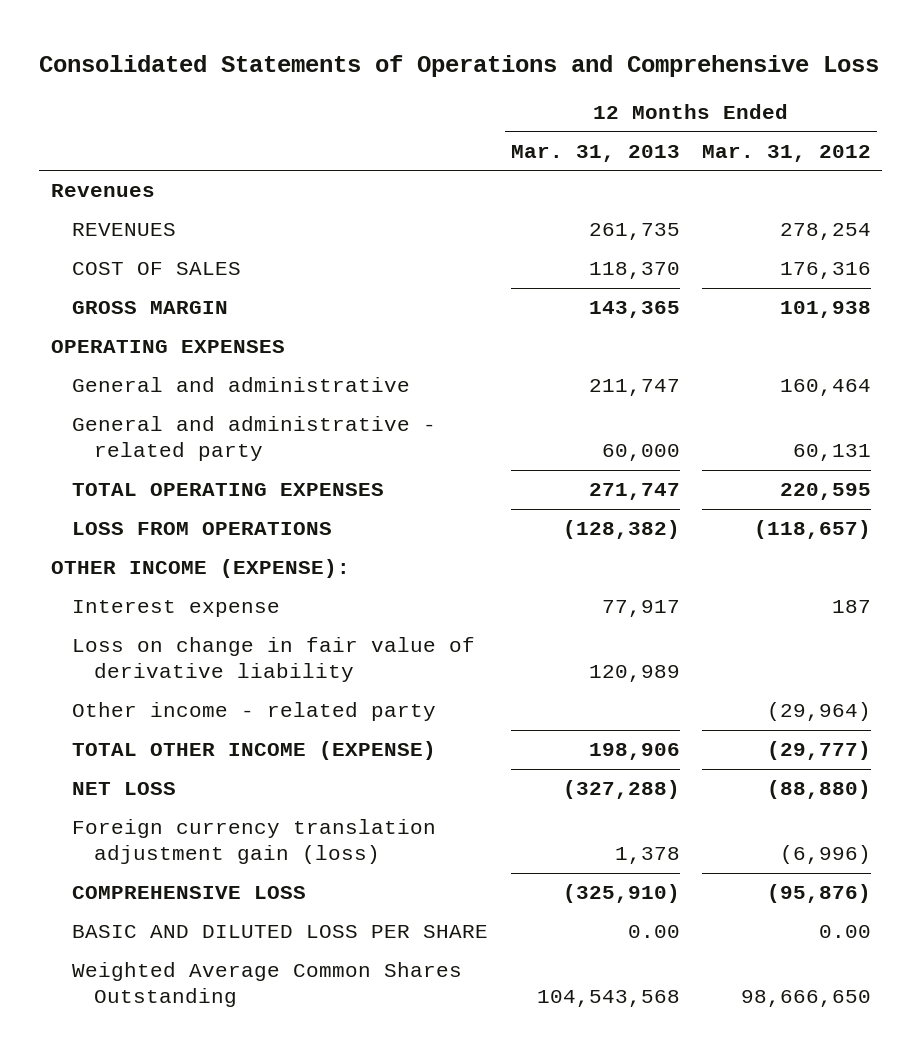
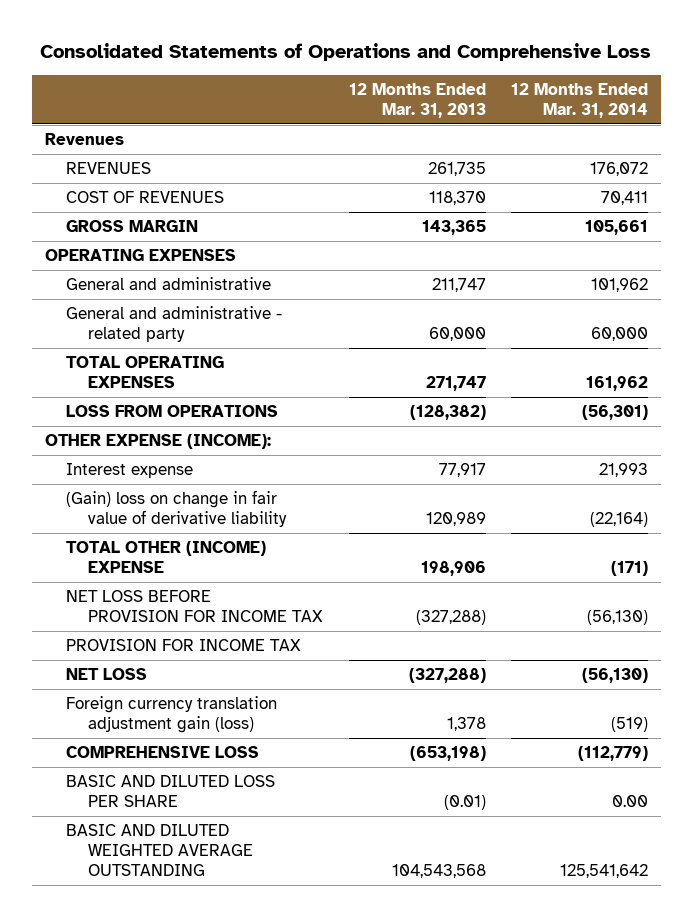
[702,144,872,162] Mar. 31, 2012 -> none
none -> [510,83,648,118] 12 Months Ended Mar. 31, 2014
[72,262,242,276] COST OF SALES -> [66,191,225,204] COST OF REVENUES
[50,559,350,579] OTHER INCOME (EXPENSE): -> [44,434,271,450] OTHER EXPENSE (INCOME):
[72,702,437,722] Other income - related party -> none
[72,637,476,683] Loss on change in fair value of derivative liability -> [66,490,288,528] (Gain) loss on change in fair value of derivative liability
[72,741,437,761] TOTAL OTHER INCOME (EXPENSE) -> [66,541,267,574] TOTAL OTHER (INCOME) EXPENSE
none -> [66,590,324,623] NET LOSS BEFORE PROVISION FOR INCOME TAX
none -> [66,639,302,652] PROVISION FOR INCOME TAX
[562,884,680,904] (325,910) -> [409,746,486,762] (653,198)
[627,925,680,939] 0.00 -> [443,795,486,811] (0.01)
[72,962,463,1008] Weighted Average Common Shares Outstanding -> [66,824,254,877] BASIC AND DILUTED WEIGHTED AVERAGE OUTSTANDING

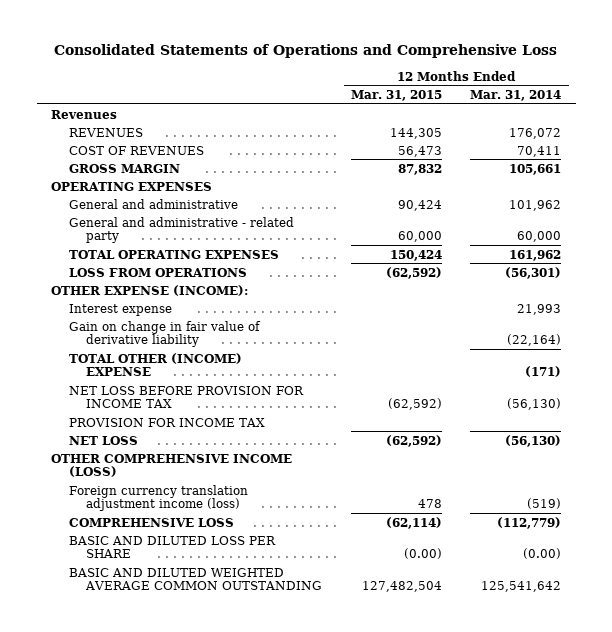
[348,83,486,118] 12 Months Ended Mar. 31, 2013 -> none
none -> [350,89,442,101] Mar. 31, 2015
[66,490,288,528] (Gain) loss on change in fair value of derivative liability -> [68,320,261,348] Gain on change in fair value of derivative liability
none -> [51,453,293,478] OTHER COMPREHENSIVE INCOME (LOSS)
[66,696,278,734] Foreign currency translation adjustment gain (loss) -> [68,484,248,512] Foreign currency translation adjustment income (loss)
[611,795,648,808] 0.00 -> [523,548,562,560] (0.00)
[66,824,254,877] BASIC AND DILUTED WEIGHTED AVERAGE OUTSTANDING -> [68,567,323,591] BASIC AND DILUTED WEIGHTED AVERAGE COMMON OUTSTANDING

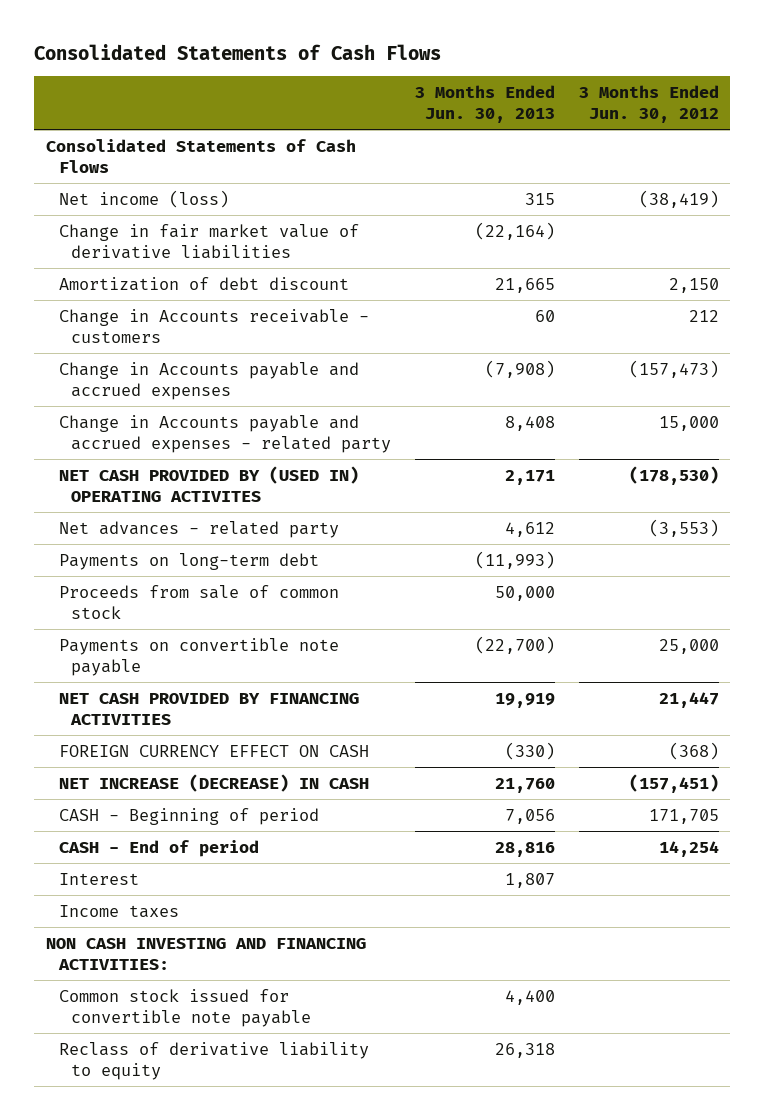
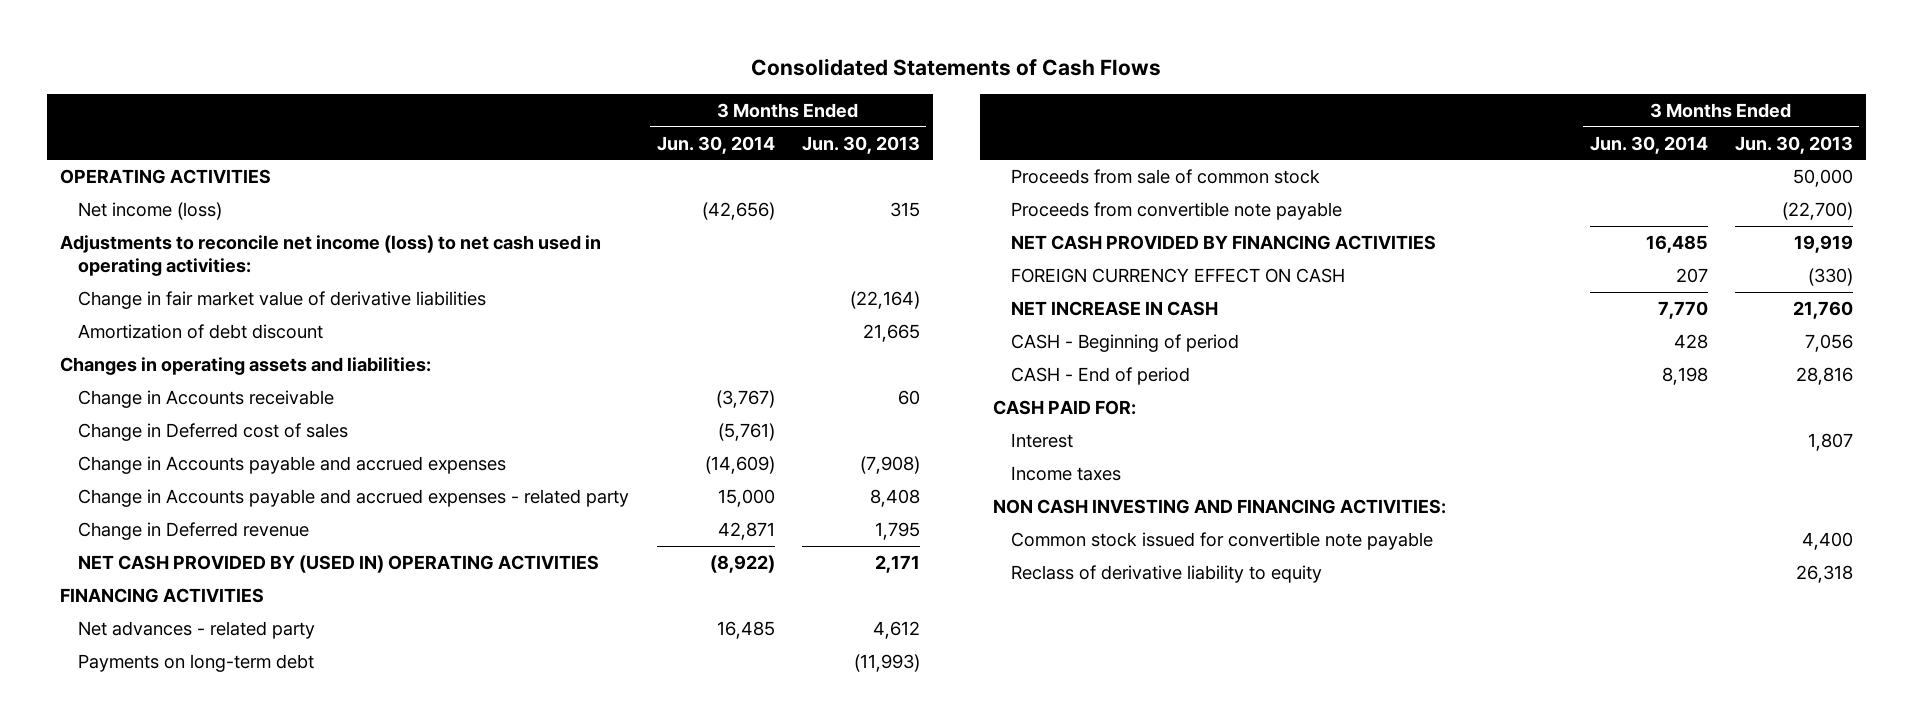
[578,84,719,123] 3 Months Ended Jun. 30, 2012 -> none
none -> [656,135,775,154] Jun. 30, 2014
[46,138,357,173] Consolidated Statements of Cash Flows -> none
none -> [60,168,272,184] OPERATING ACTIVITIES
none -> [60,234,602,276] Adjustments to reconcile net income (loss) to net cash used in operating activities:
none -> [60,356,432,375] Changes in operating assets and liabilities:
[58,308,369,343] Change in Accounts receivable - customers -> [78,389,335,408] Change in Accounts receivable
none -> [78,422,349,441] Change in Deferred cost of sales
none -> [78,521,310,540] Change in Deferred revenue
[58,465,359,502] NET CASH PROVIDED BY (USED IN) OPERATING ACTIVITES -> [78,554,600,573] NET CASH PROVIDED BY (USED IN) OPERATING ACTIVITIES
none -> [60,587,265,603] FINANCING ACTIVITIES
[58,637,339,676] Payments on convertible note payable -> [1011,201,1343,220] Proceeds from convertible note payable
[58,773,369,792] NET INCREASE (DECREASE) IN CASH -> [1011,300,1219,316] NET INCREASE IN CASH
none -> [993,399,1137,415] CASH PAID FOR:

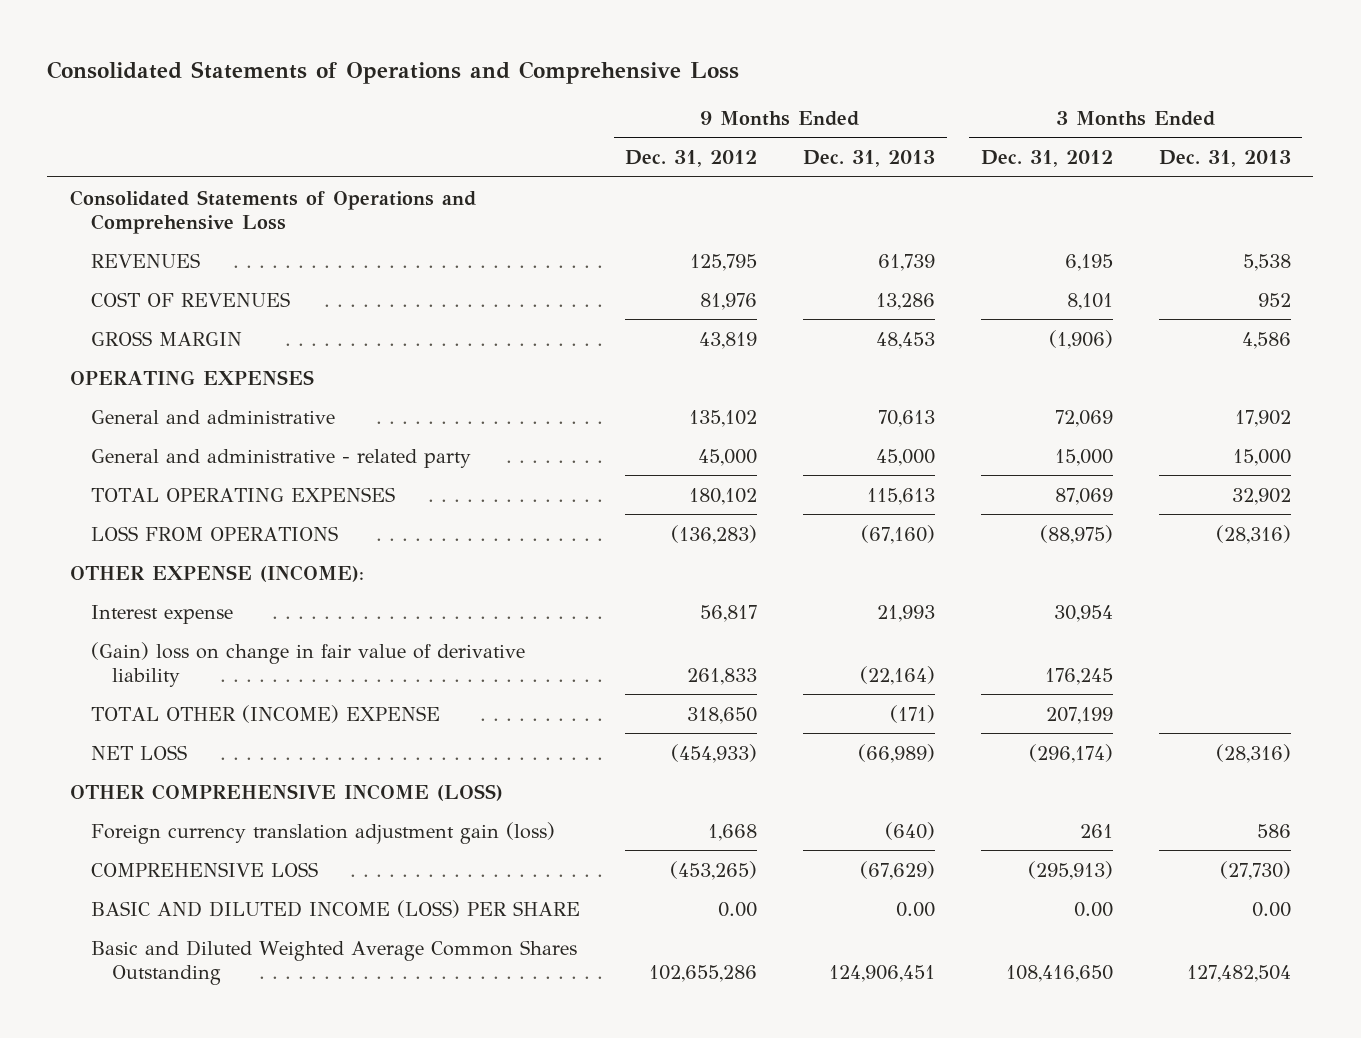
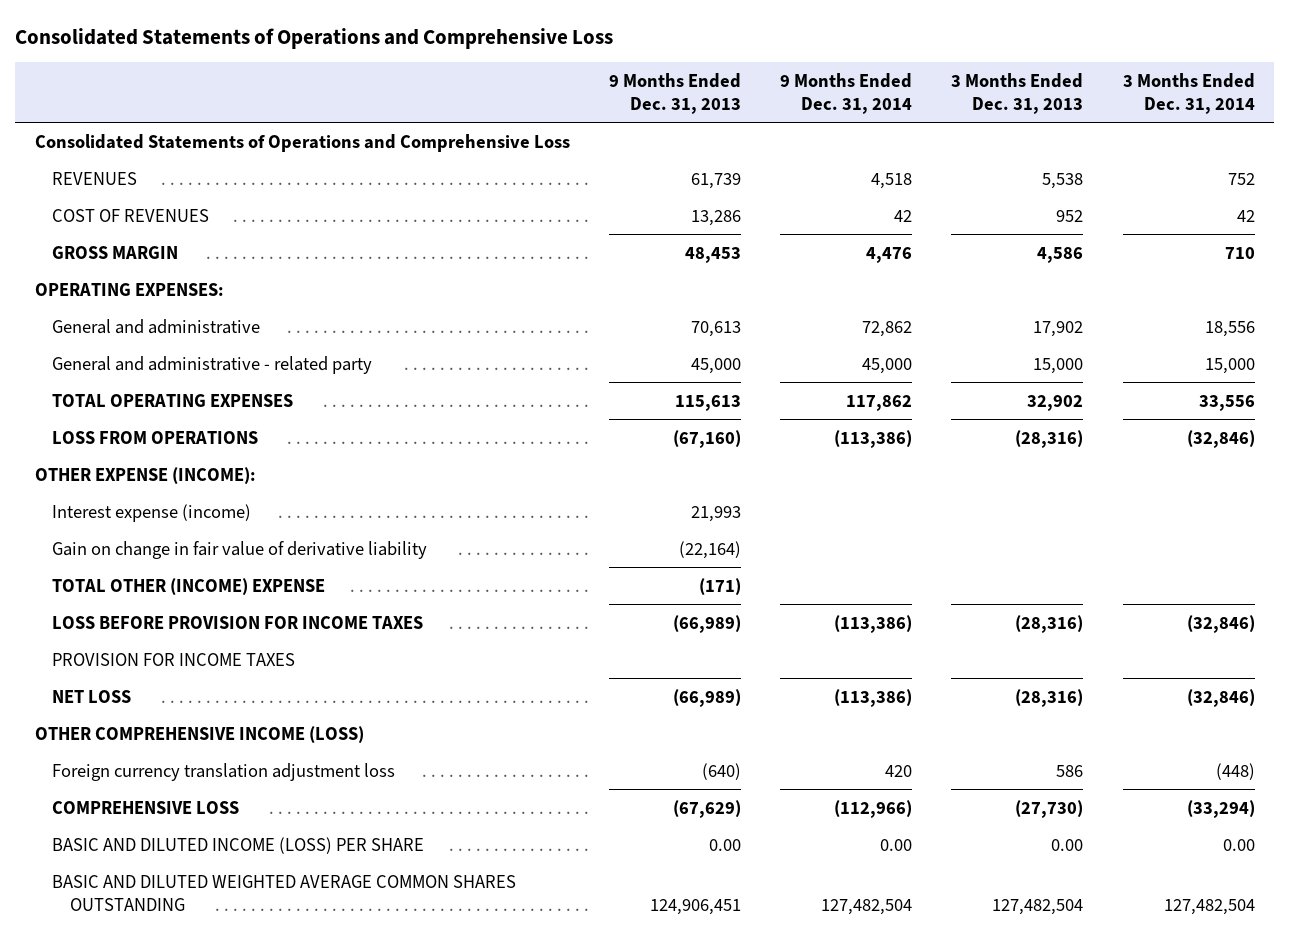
[625,150,758,168] Dec. 31, 2012 -> none
[980,150,1113,168] Dec. 31, 2012 -> none
none -> [780,72,913,114] 9 Months Ended Dec. 31, 2014
none -> [1122,72,1255,114] 3 Months Ended Dec. 31, 2014
[69,369,314,385] OPERATING EXPENSES -> [34,282,224,296] OPERATING EXPENSES:
[90,604,233,624] Interest expense -> [52,503,252,522] Interest expense (income)
[90,641,525,687] (Gain) loss on change in fair value of derivative liability -> [52,540,428,559] Gain on change in fair value of derivative liability
none -> [52,615,424,629] LOSS BEFORE PROVISION FOR INCOME TAXES
none -> [52,652,296,666] PROVISION FOR INCOME TAXES
[90,821,555,844] Foreign currency translation adjustment gain (loss) -> [52,762,396,781] Foreign currency translation adjustment loss
[90,939,577,985] Basic and Diluted Weighted Average Common Shares Outstanding -> [52,874,517,911] BASIC AND DILUTED WEIGHTED AVERAGE COMMON SHARES OUTSTANDING

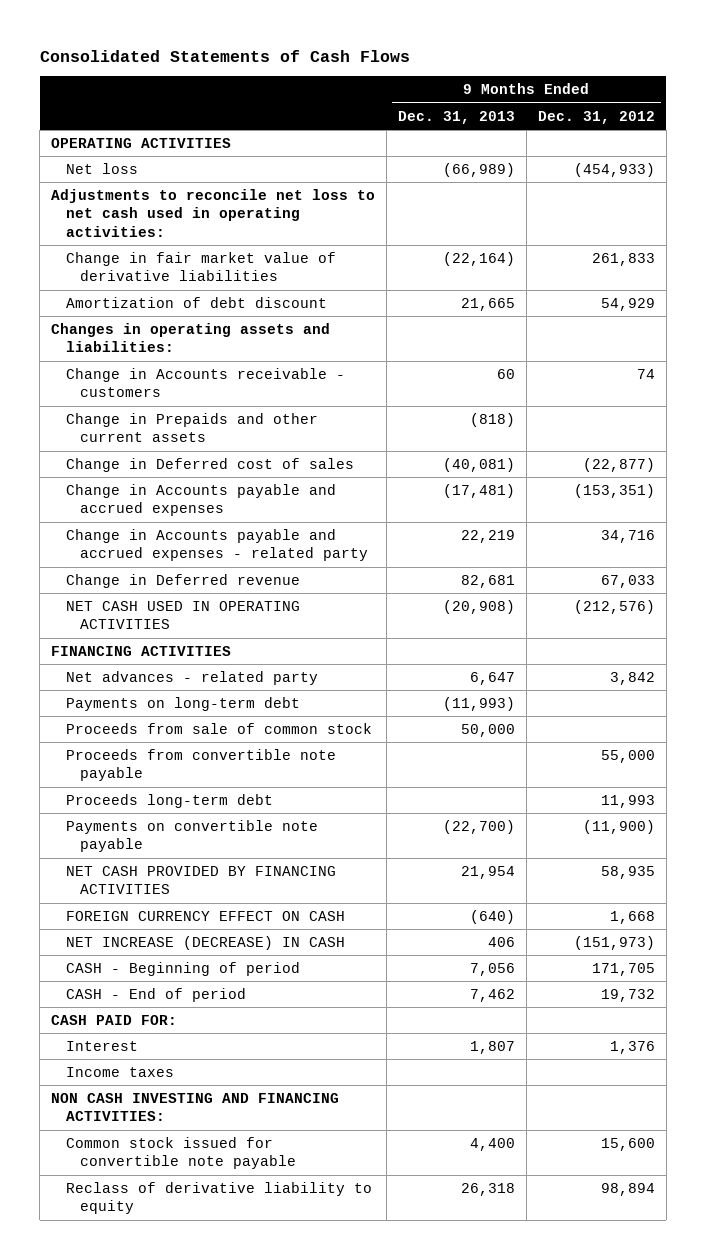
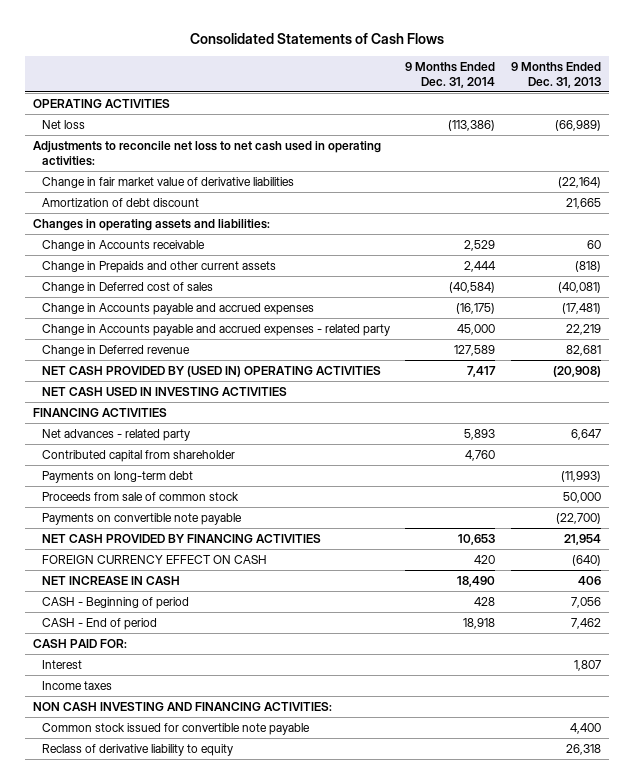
[537,110,655,124] Dec. 31, 2012 -> none
none -> [405,61,496,89] 9 Months Ended Dec. 31, 2014
[65,367,345,398] Change in Accounts receivable - customers -> [41,239,205,251] Change in Accounts receivable
[65,600,300,630] NET CASH USED IN OPERATING ACTIVITIES -> [41,365,381,377] NET CASH PROVIDED BY (USED IN) OPERATING ACTIVITIES
none -> [41,386,287,396] NET CASH USED IN INVESTING ACTIVITIES
none -> [41,449,235,462] Contributed capital from shareholder
[65,748,336,782] Proceeds from convertible note payable -> none
[65,793,273,808] Proceeds long-term debt -> none
[65,935,345,950] NET INCREASE (DECREASE) IN CASH -> [41,575,180,585] NET INCREASE IN CASH

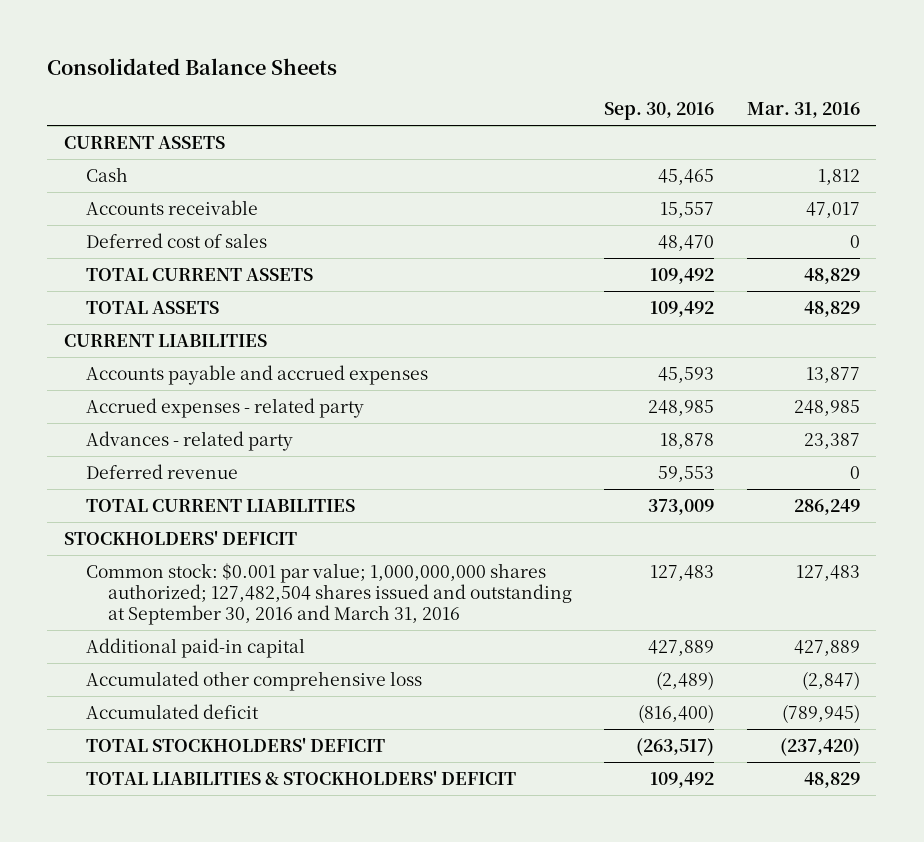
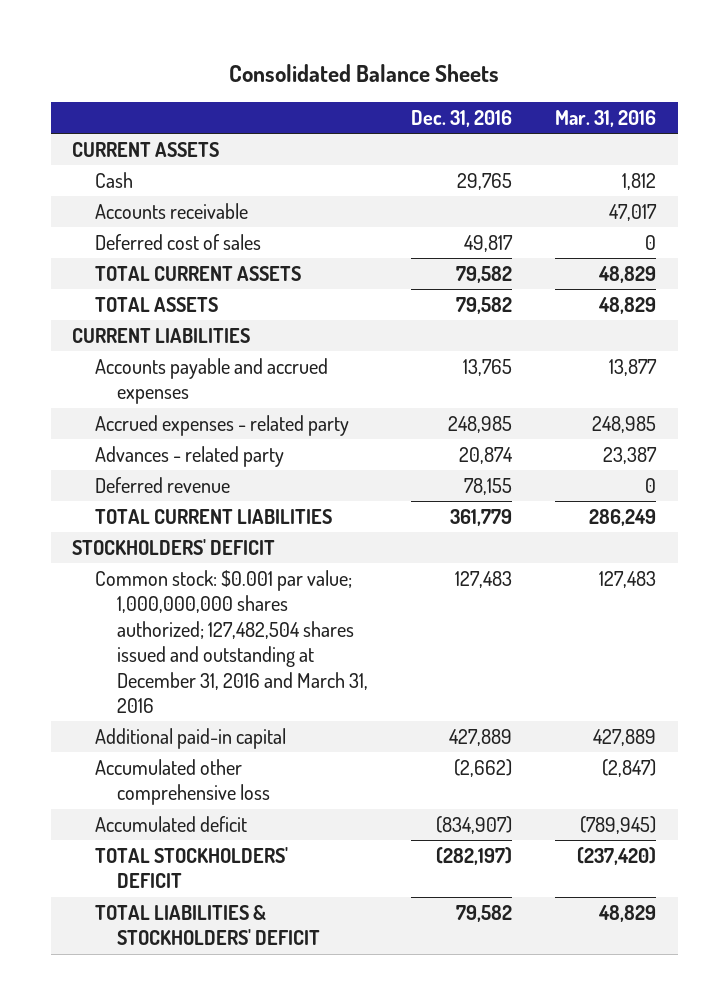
[604,101,715,120] Sep. 30, 2016 -> none
none -> [411,109,513,127] Dec. 31, 2016
[85,562,572,625] Common stock: $0.001 par value; 1,000,000,000 shares authorized; 127,482,504 shares issued and outstanding at September 30, 2016 and March 31, 2016 -> [94,569,369,713] Common stock: $0.001 par value; 1,000,000,000 shares authorized; 127,482,504 shares issued and outstanding at December 31, 2016 and March 31, 2016

